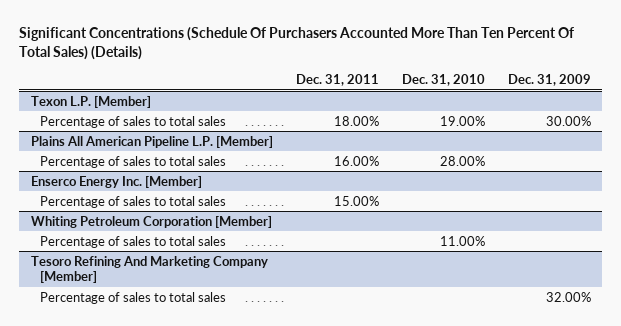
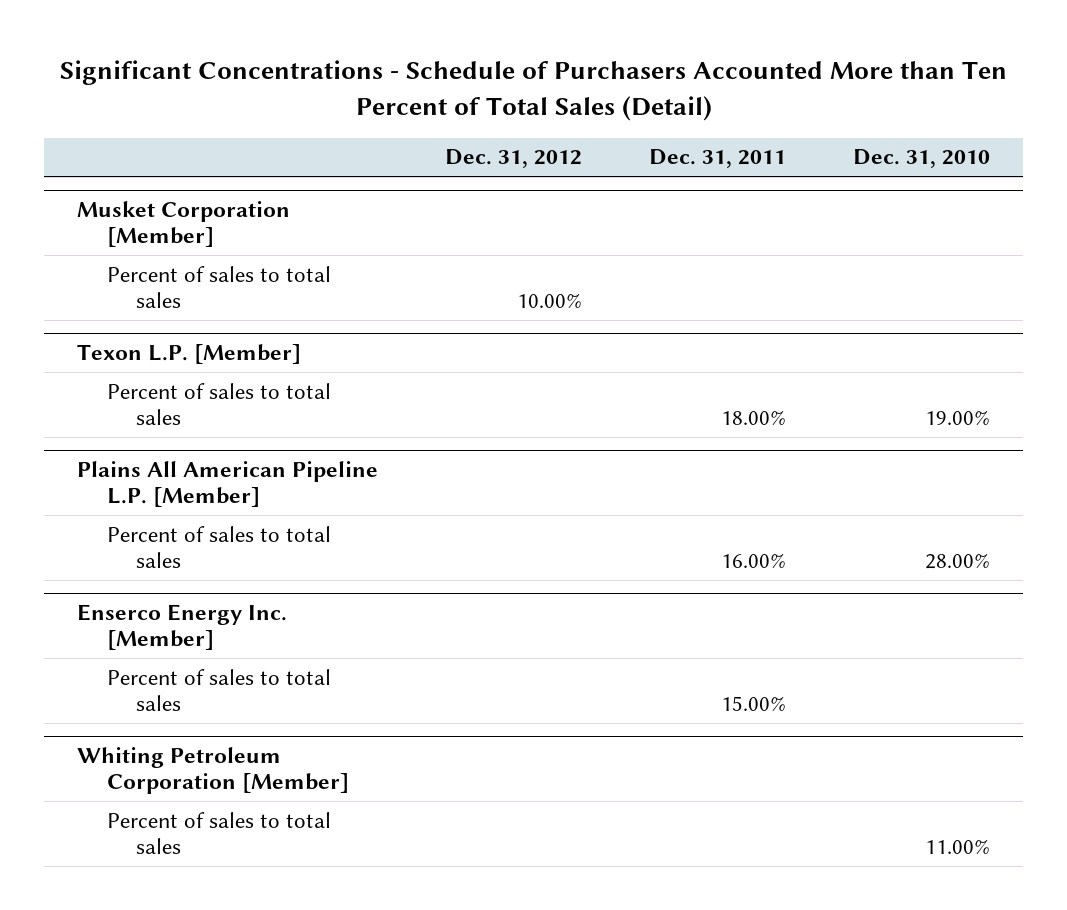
[19,27,575,61] Significant Concentrations (Schedule Of Purchasers Accounted More Than Ten Percent Of Total Sales) (Details) -> [59,60,1007,121] Significant Concentrations - Schedule of Purchasers Accounted More than Ten Percent of Total Sales (Detail)
[507,74,591,87] Dec. 31, 2009 -> none
none -> [445,149,583,169] Dec. 31, 2012
none -> [77,200,291,248] Musket Corporation [Member]
none -> [106,265,331,309] Percent of sales to total sales
[40,115,227,128] Percentage of sales to total sales -> [106,382,331,426] Percent of sales to total sales
[40,155,227,168] Percentage of sales to total sales -> [106,525,331,569] Percent of sales to total sales
[40,195,227,208] Percentage of sales to total sales -> [106,668,331,712] Percent of sales to total sales
[30,255,268,283] Tesoro Refining And Marketing Company [Member] -> none
[40,291,227,304] Percentage of sales to total sales -> none
[40,235,227,248] Percentage of sales to total sales -> [106,811,331,855] Percent of sales to total sales

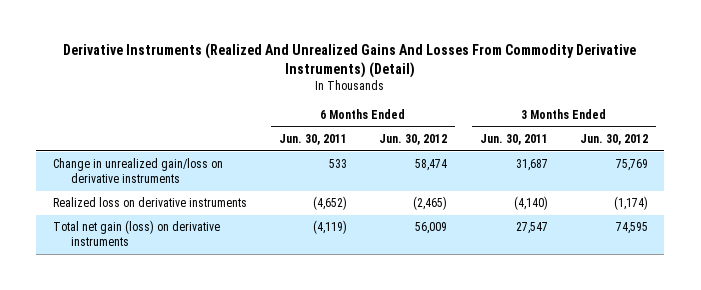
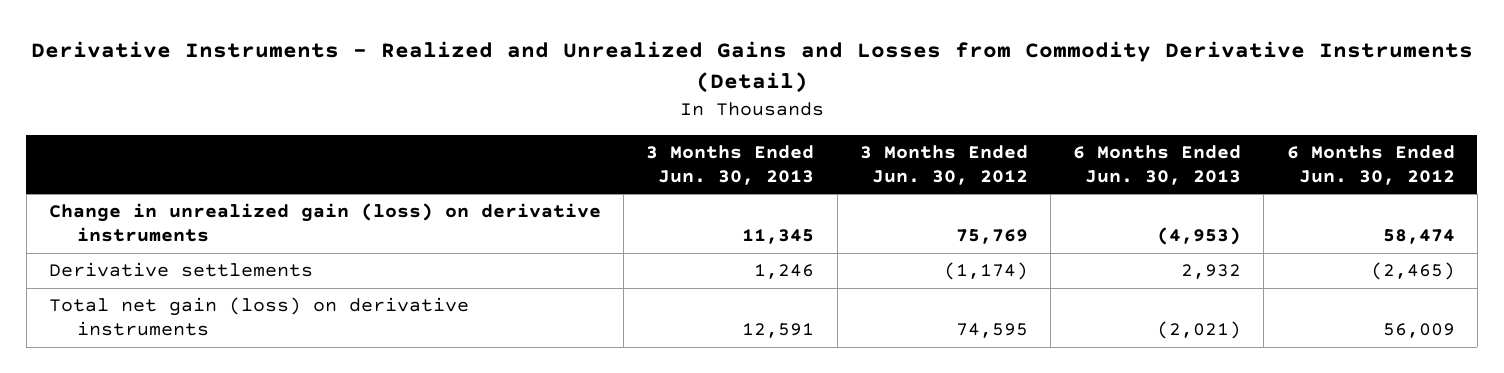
[63,43,637,78] Derivative Instruments (Realized And Unrealized Gains And Losses From Commodity Derivative Instruments) (Detail) -> [30,41,1473,93] Derivative Instruments - Realized and Unrealized Gains and Losses from Commodity Derivative Instruments (Detail)
[279,133,348,145] Jun. 30, 2011 -> none
[479,133,548,145] Jun. 30, 2011 -> none
none -> [646,145,815,185] 3 Months Ended Jun. 30, 2013
none -> [1073,145,1242,185] 6 Months Ended Jun. 30, 2013
[52,158,223,184] Change in unrealized gain/loss on derivative instruments -> [48,203,601,242] Change in unrealized gain (loss) on derivative instruments
[52,197,247,208] Realized loss on derivative instruments -> [48,262,313,278] Derivative settlements

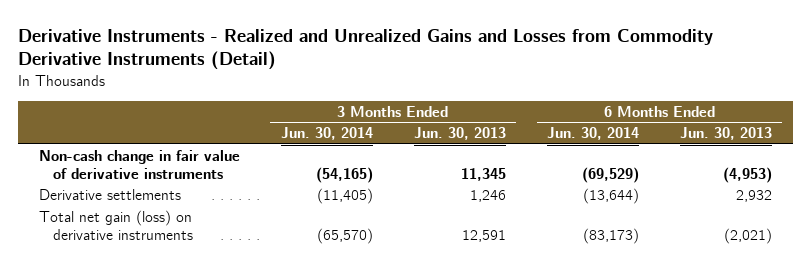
[859,145,1028,185] 3 Months Ended Jun. 30, 2012 -> none
[1286,145,1455,185] 6 Months Ended Jun. 30, 2012 -> none
none -> [280,127,373,141] Jun. 30, 2014
none -> [546,127,639,141] Jun. 30, 2014
[48,203,601,242] Change in unrealized gain (loss) on derivative instruments -> [38,150,240,179] Non-cash change in fair value of derivative instruments

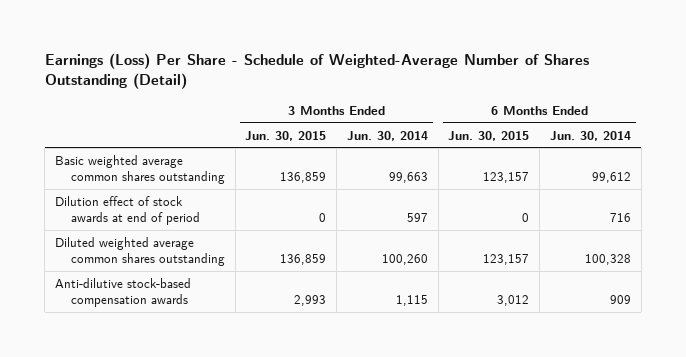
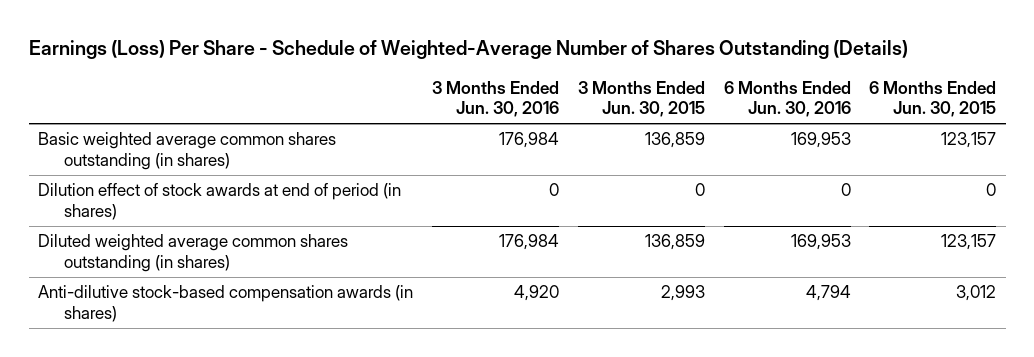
[44,53,589,90] Earnings (Loss) Per Share - Schedule of Weighted-Average Number of Shares Outstanding (Detail) -> [28,40,908,60] Earnings (Loss) Per Share - Schedule of Weighted-Average Number of Shares Outstanding (Details)
[346,130,428,141] Jun. 30, 2014 -> none
[549,130,631,141] Jun. 30, 2014 -> none
none -> [431,80,559,118] 3 Months Ended Jun. 30, 2016
none -> [723,80,851,118] 6 Months Ended Jun. 30, 2016
[55,154,225,184] Basic weighted average common shares outstanding -> [38,132,337,170] Basic weighted average common shares outstanding (in shares)
[55,195,200,225] Dilution effect of stock awards at end of period -> [38,183,402,220] Dilution effect of stock awards at end of period (in shares)
[55,236,225,266] Diluted weighted average common shares outstanding -> [38,234,349,272] Diluted weighted average common shares outstanding (in shares)
[55,277,192,307] Anti-dilutive stock-based compensation awards -> [38,285,414,322] Anti-dilutive stock-based compensation awards (in shares)

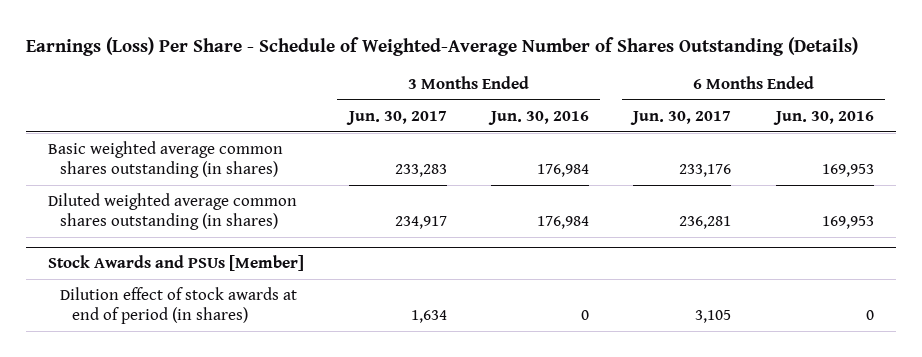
[577,80,705,118] 3 Months Ended Jun. 30, 2015 -> none
[869,80,997,118] 6 Months Ended Jun. 30, 2015 -> none
none -> [345,111,447,126] Jun. 30, 2017
none -> [630,111,732,126] Jun. 30, 2017
[38,183,402,220] Dilution effect of stock awards at end of period (in shares) -> none
[38,285,414,322] Anti-dilutive stock-based compensation awards (in shares) -> none
none -> [48,255,305,272] Stock Awards and PSUs [Member]
none -> [60,287,298,325] Dilution effect of stock awards at end of period (in shares)

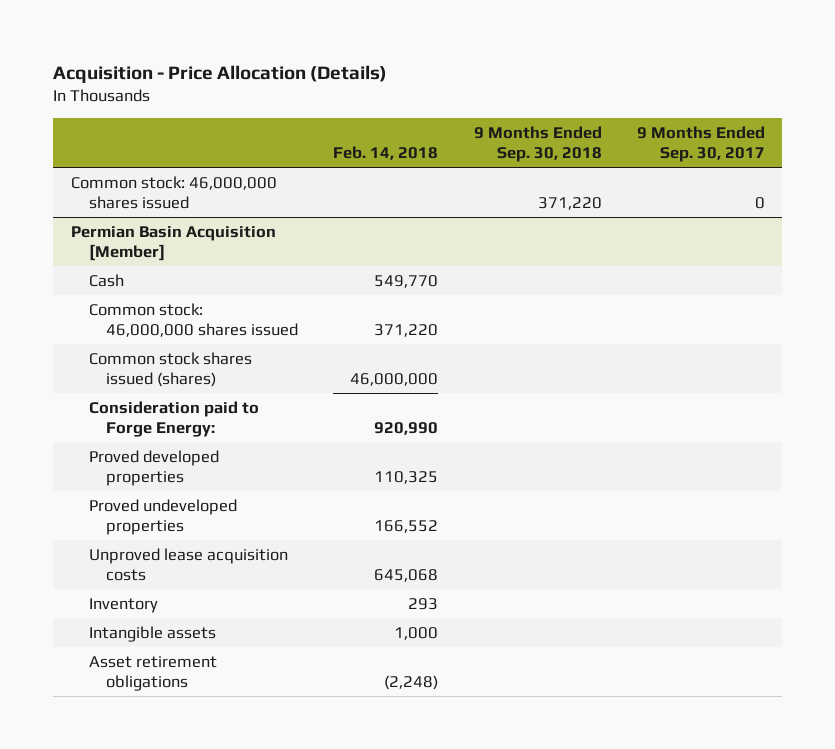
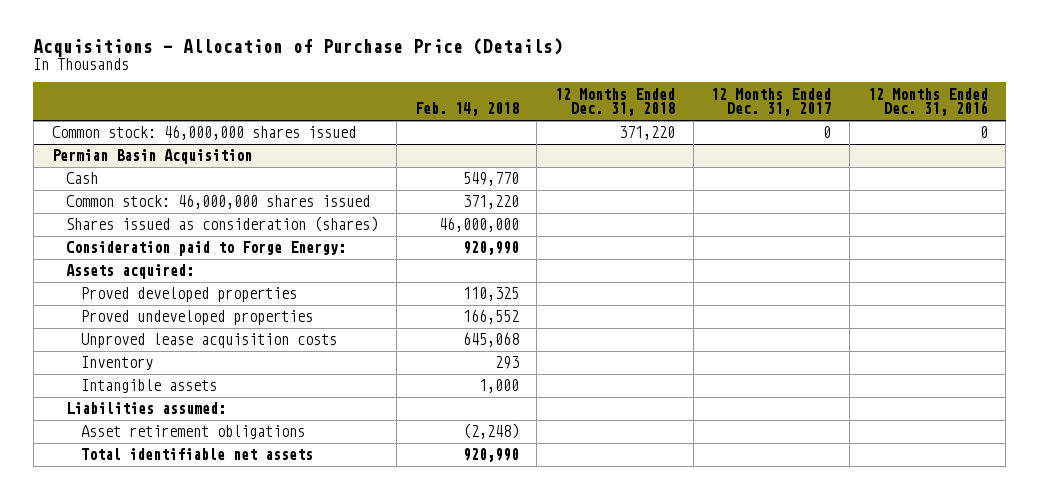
[53,65,388,84] Acquisition - Price Allocation (Details) -> [33,37,564,57] Acquisitions - Allocation of Purchase Price (Details)
[473,126,602,163] 9 Months Ended Sep. 30, 2018 -> none
[636,126,765,163] 9 Months Ended Sep. 30, 2017 -> none
none -> [554,87,675,117] 12 Months Ended Dec. 31, 2018
none -> [711,87,832,117] 12 Months Ended Dec. 31, 2017
none -> [867,87,988,117] 12 Months Ended Dec. 31, 2016
[70,226,276,262] Permian Basin Acquisition [Member] -> [51,149,252,165] Permian Basin Acquisition
[88,352,252,388] Common stock shares issued (shares) -> [66,216,379,233] Shares issued as consideration (shares)
none -> [66,264,195,280] Assets acquired:
none -> [66,402,227,415] Liabilities assumed:
none -> [80,448,313,461] Total identifiable net assets

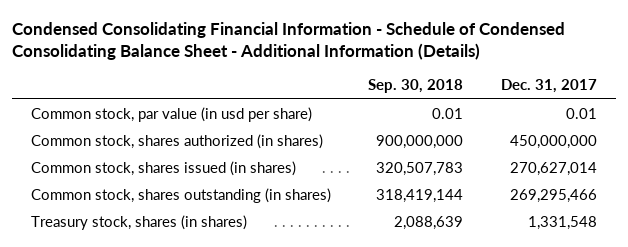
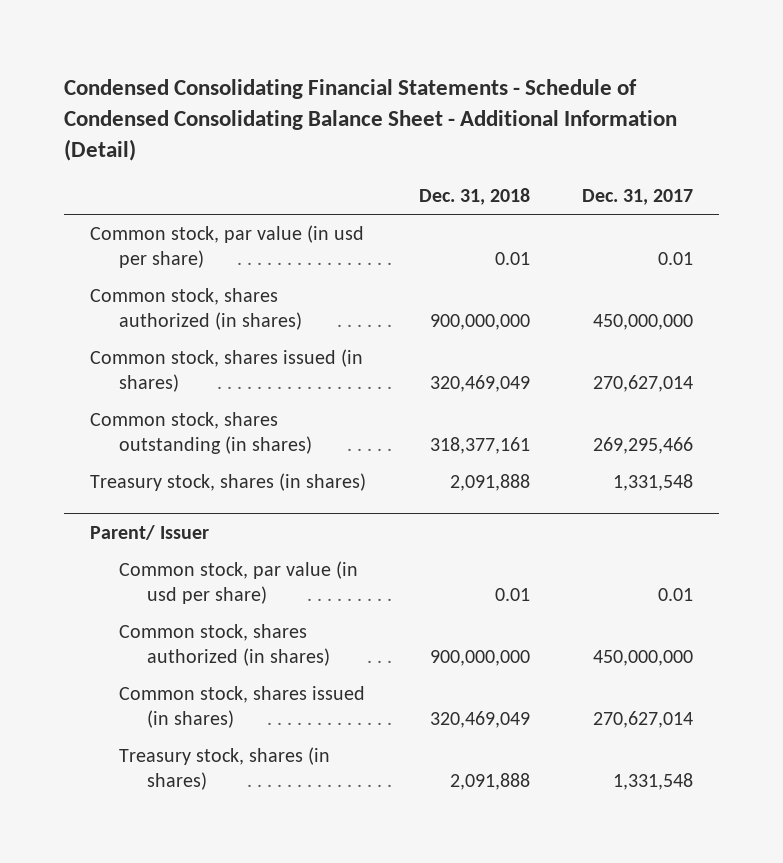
[11,21,565,61] Condensed Consolidating Financial Information - Schedule of Condensed Consolidating Balance Sheet - Additional Information (Details) -> [63,78,677,161] Condensed Consolidating Financial Statements - Schedule of Condensed Consolidating Balance Sheet - Additional Information (Detail)
[368,79,464,94] Sep. 30, 2018 -> none
none -> [418,187,530,205] Dec. 31, 2018
none -> [89,524,209,540] Parent/ Issuer
none -> [118,561,358,604] Common stock, par value (in usd per share)
none -> [118,624,331,666] Common stock, shares authorized (in shares)
none -> [118,686,365,728] Common stock, shares issued (in shares)
none -> [118,747,330,790] Treasury stock, shares (in shares)

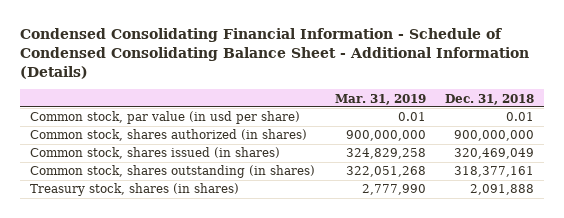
[63,78,677,161] Condensed Consolidating Financial Statements - Schedule of Condensed Consolidating Balance Sheet - Additional Information (Detail) -> [20,28,530,80] Condensed Consolidating Financial Information - Schedule of Condensed Consolidating Balance Sheet - Additional Information (Details)
[582,188,694,205] Dec. 31, 2017 -> none
none -> [334,93,426,105] Mar. 31, 2019
[89,524,209,540] Parent/ Issuer -> none
[118,561,358,604] Common stock, par value (in usd per share) -> none
[118,624,331,666] Common stock, shares authorized (in shares) -> none
[118,686,365,728] Common stock, shares issued (in shares) -> none
[118,747,330,790] Treasury stock, shares (in shares) -> none

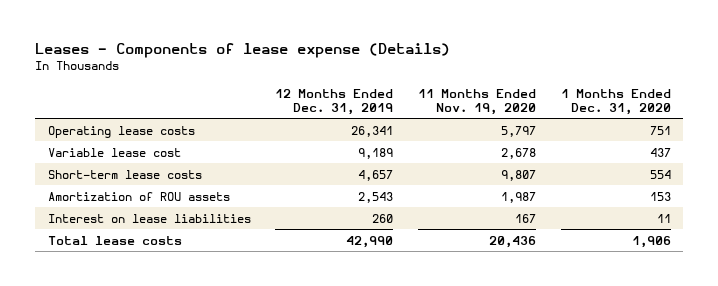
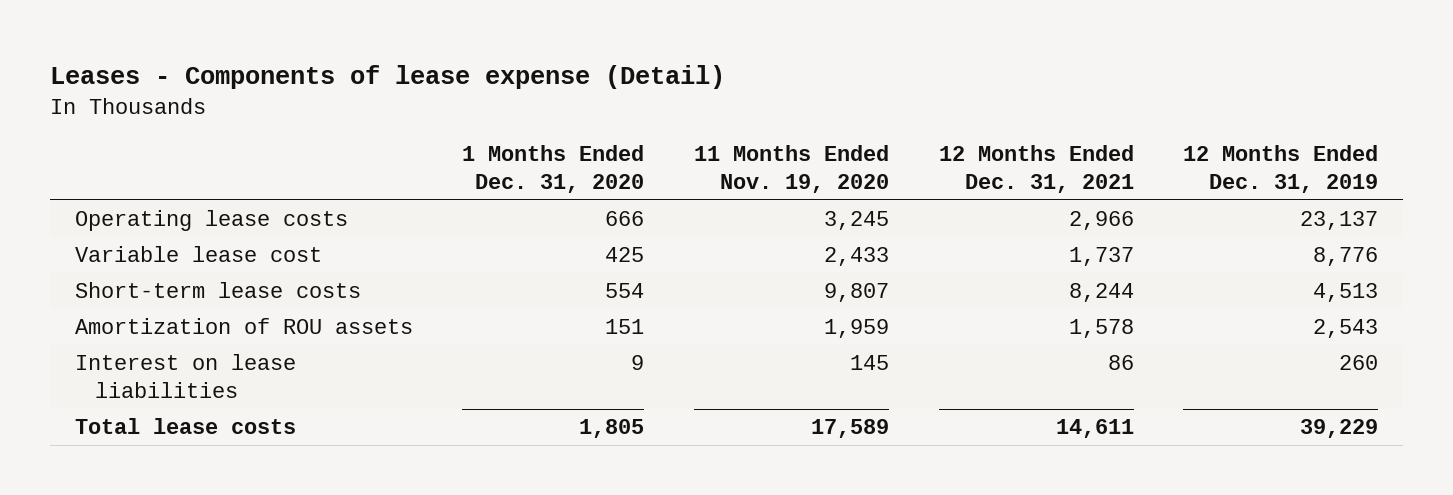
[35,42,451,58] Leases - Components of lease expense (Details) -> [49,65,725,90] Leases - Components of lease expense (Detail)
none -> [938,145,1134,193] 12 Months Ended Dec. 31, 2021
[351,125,394,137] 26,341 -> [1300,211,1379,231] 23,137
[500,125,536,137] 5,797 -> [824,211,890,231] 3,245
[649,125,671,135] 751 -> [605,211,645,227] 666
[358,147,394,159] 9,189 -> [1313,247,1379,267] 8,776
[500,147,536,159] 2,678 -> [824,247,890,267] 2,433
[649,147,671,157] 437 -> [605,247,645,263] 425
[358,169,394,181] 4,657 -> [1313,283,1379,303] 4,513
[500,191,536,203] 1,987 -> [824,319,890,339] 1,959
[649,191,671,201] 153 -> [605,319,645,335] 151
[514,213,536,223] 167 -> [850,355,890,371] 145
[656,213,671,223] 11 -> [631,355,645,371] 9
[346,235,394,248] 42,990 -> [1300,419,1379,439] 39,229
[488,235,536,248] 20,436 -> [811,419,890,439] 17,589
[631,235,671,248] 1,906 -> [579,419,645,439] 1,805

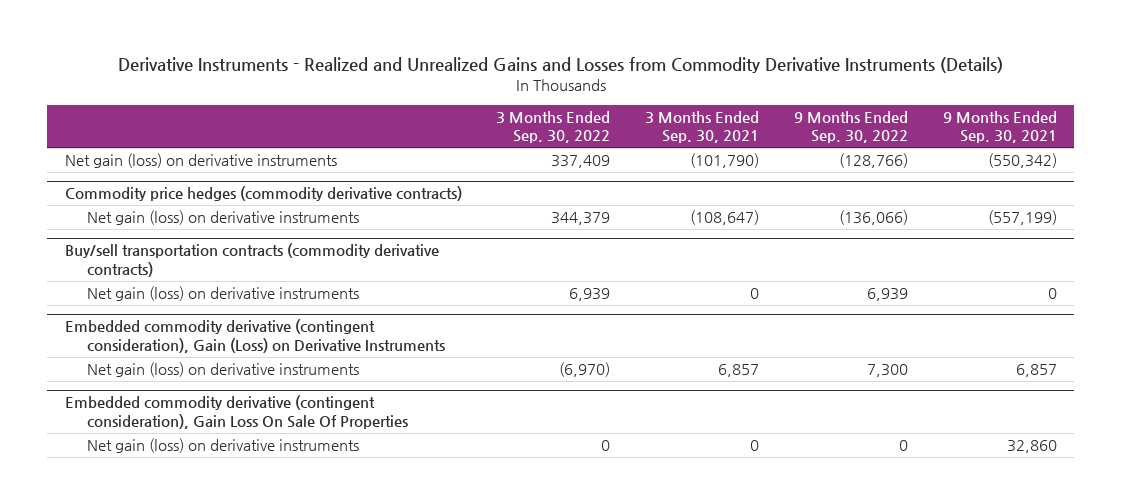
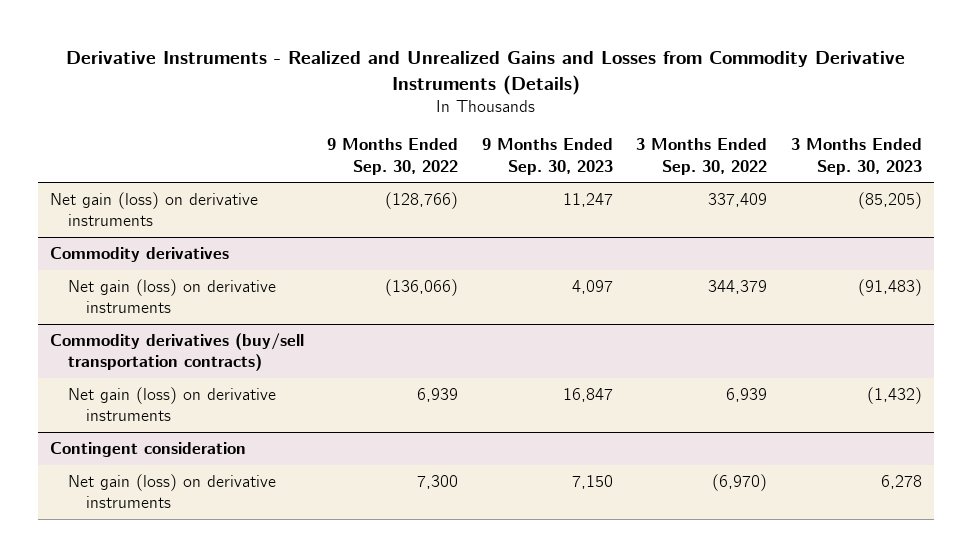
[645,110,760,144] 3 Months Ended Sep. 30, 2021 -> none
[942,110,1057,144] 9 Months Ended Sep. 30, 2021 -> none
none -> [481,138,613,175] 9 Months Ended Sep. 30, 2023
none -> [790,138,922,175] 3 Months Ended Sep. 30, 2023
[64,186,462,202] Commodity price hedges (commodity derivative contracts) -> [49,247,229,263] Commodity derivatives
[64,243,439,277] Buy/sell transportation contracts (commodity derivative contracts) -> [49,333,304,372] Commodity derivatives (buy/sell transportation contracts)
[64,319,446,353] Embedded commodity derivative (contingent consideration), Gain (Loss) on Derivative Instruments -> none
none -> [49,442,246,458] Contingent consideration
[64,395,409,429] Embedded commodity derivative (contingent consideration), Gain Loss On Sale Of Properties -> none
[87,438,360,454] Net gain (loss) on derivative instruments -> none

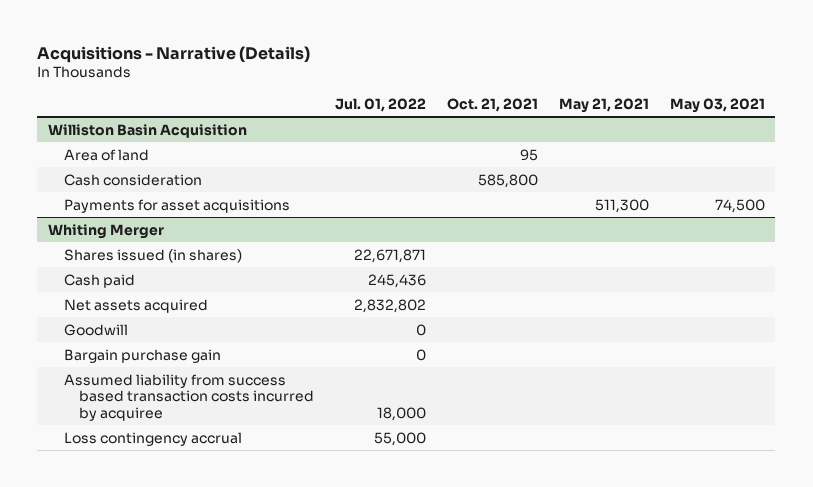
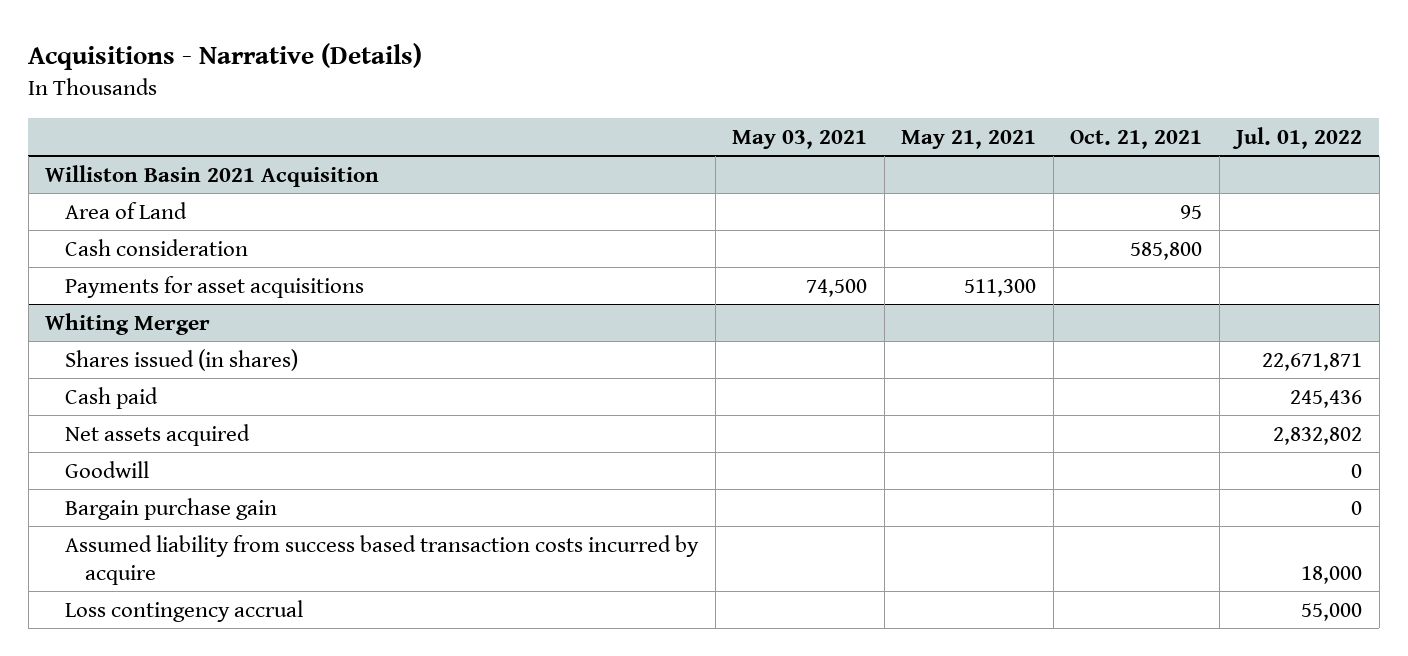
[47,123,247,138] Williston Basin Acquisition -> [45,164,380,187] Williston Basin 2021 Acquisition
[63,148,149,161] Area of land -> [64,201,187,219] Area of Land
[63,373,315,421] Assumed liability from success based transaction costs incurred by acquiree -> [64,534,699,585] Assumed liability from success based transaction costs incurred by acquire

